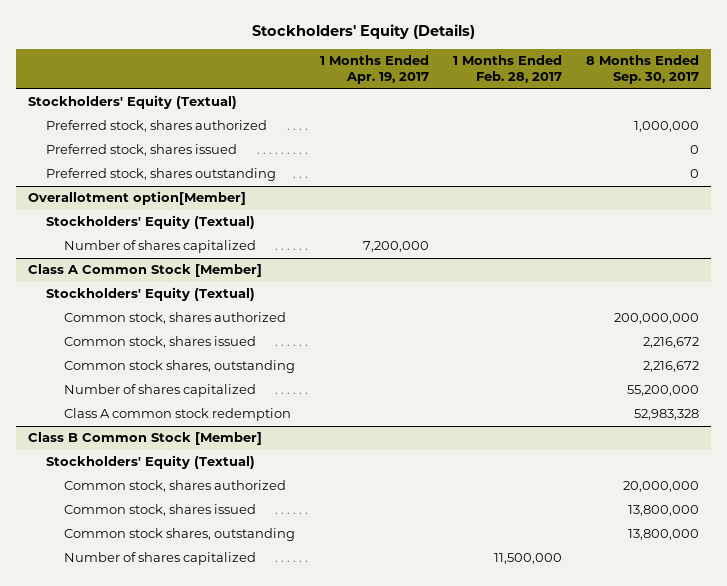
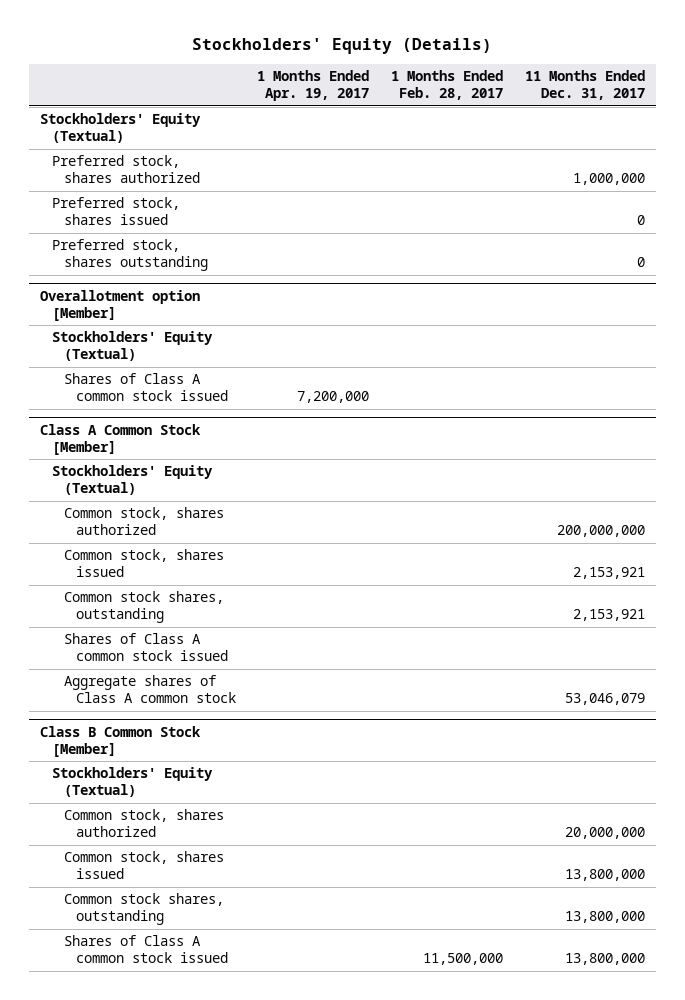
[586,54,700,85] 8 Months Ended Sep. 30, 2017 -> none
none -> [524,70,645,101] 11 Months Ended Dec. 31, 2017
[27,191,246,206] Overallotment option[Member] -> [39,289,200,322] Overallotment option [Member]
[64,240,257,254] Number of shares capitalized -> none
none -> [63,373,228,402] Shares of Class A common stock issued
[64,384,257,398] Number of shares capitalized -> none
none -> [63,633,228,662] Shares of Class A common stock issued
[64,408,292,422] Class A common stock redemption -> [63,675,236,704] Aggregate shares of Class A common stock
[64,552,257,566] Number of shares capitalized -> [63,935,228,964] Shares of Class A common stock issued

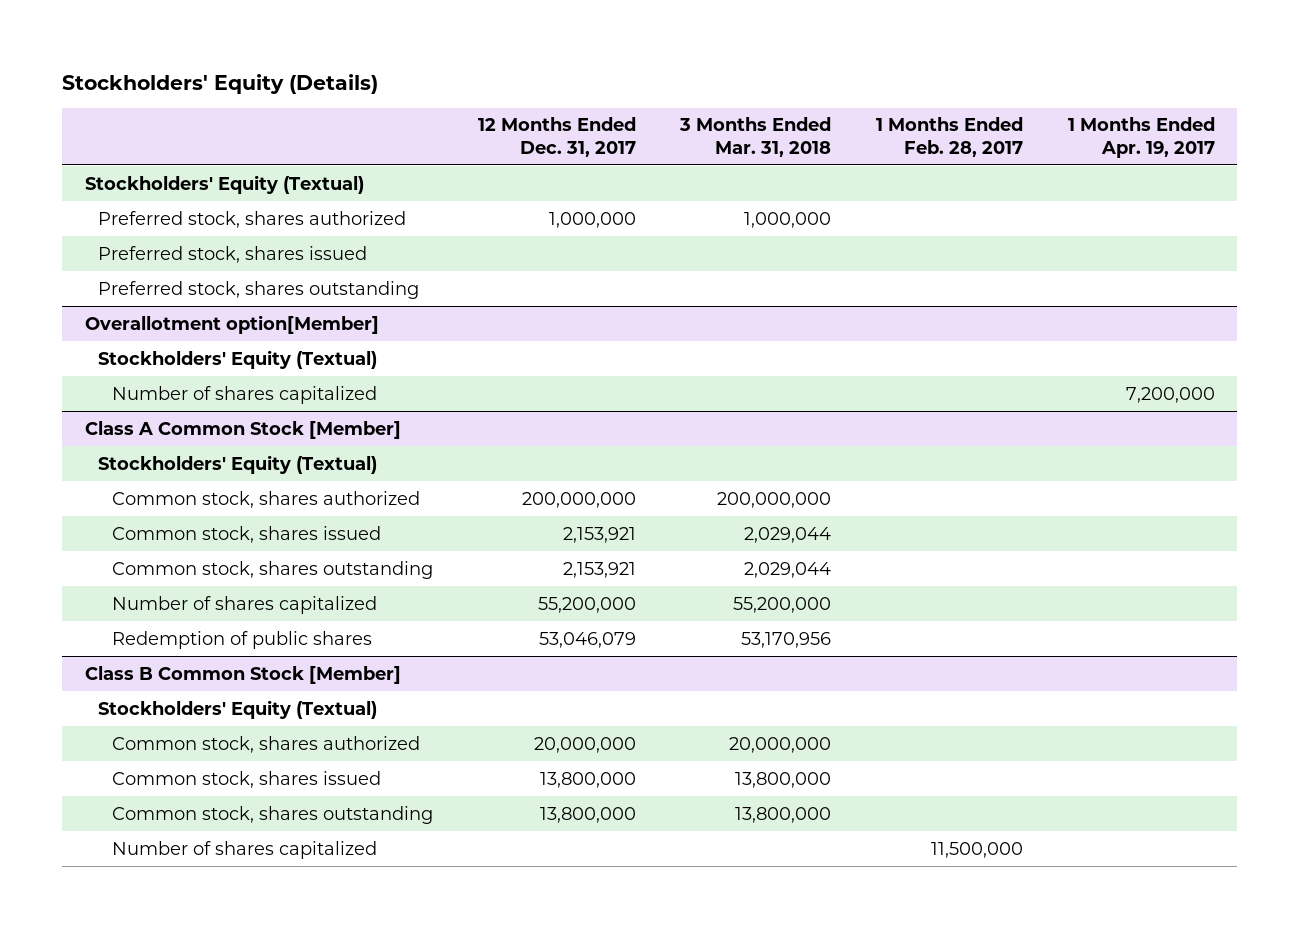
[524,70,645,101] 11 Months Ended Dec. 31, 2017 -> none
none -> [477,117,636,157] 12 Months Ended Dec. 31, 2017
none -> [679,117,832,157] 3 Months Ended Mar. 31, 2018
[39,289,200,322] Overallotment option [Member] -> [84,314,379,334] Overallotment option[Member]
[63,373,228,402] Shares of Class A common stock issued -> none
none -> [111,385,377,404] Number of shares capitalized
[63,633,228,662] Shares of Class A common stock issued -> none
[63,591,224,624] Common stock shares, outstanding -> [111,560,433,579] Common stock, shares outstanding
none -> [111,595,377,614] Number of shares capitalized
[63,675,236,704] Aggregate shares of Class A common stock -> [111,630,372,649] Redemption of public shares
[63,893,224,926] Common stock shares, outstanding -> [111,805,433,824] Common stock, shares outstanding
[63,935,228,964] Shares of Class A common stock issued -> [111,840,377,859] Number of shares capitalized

